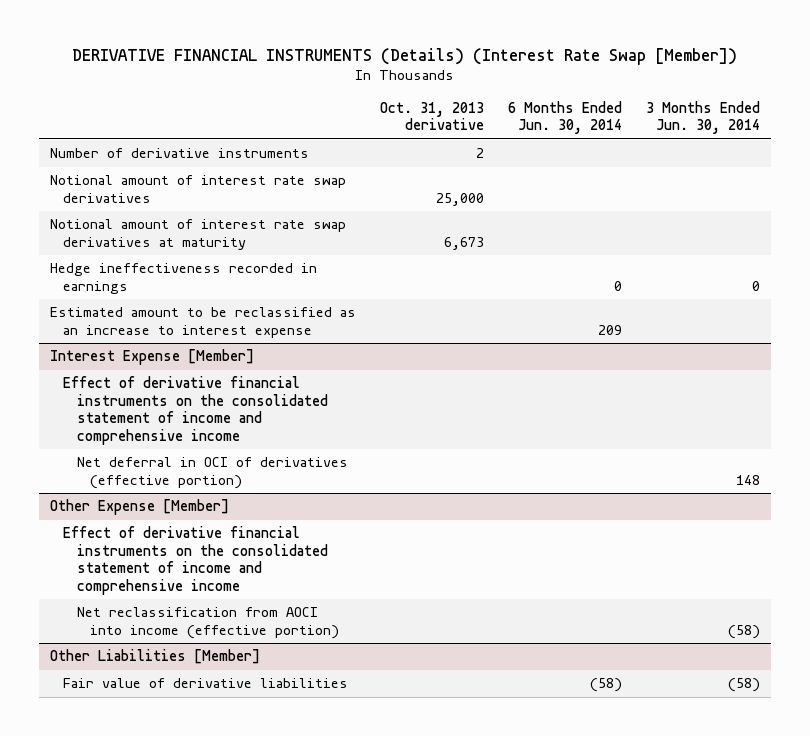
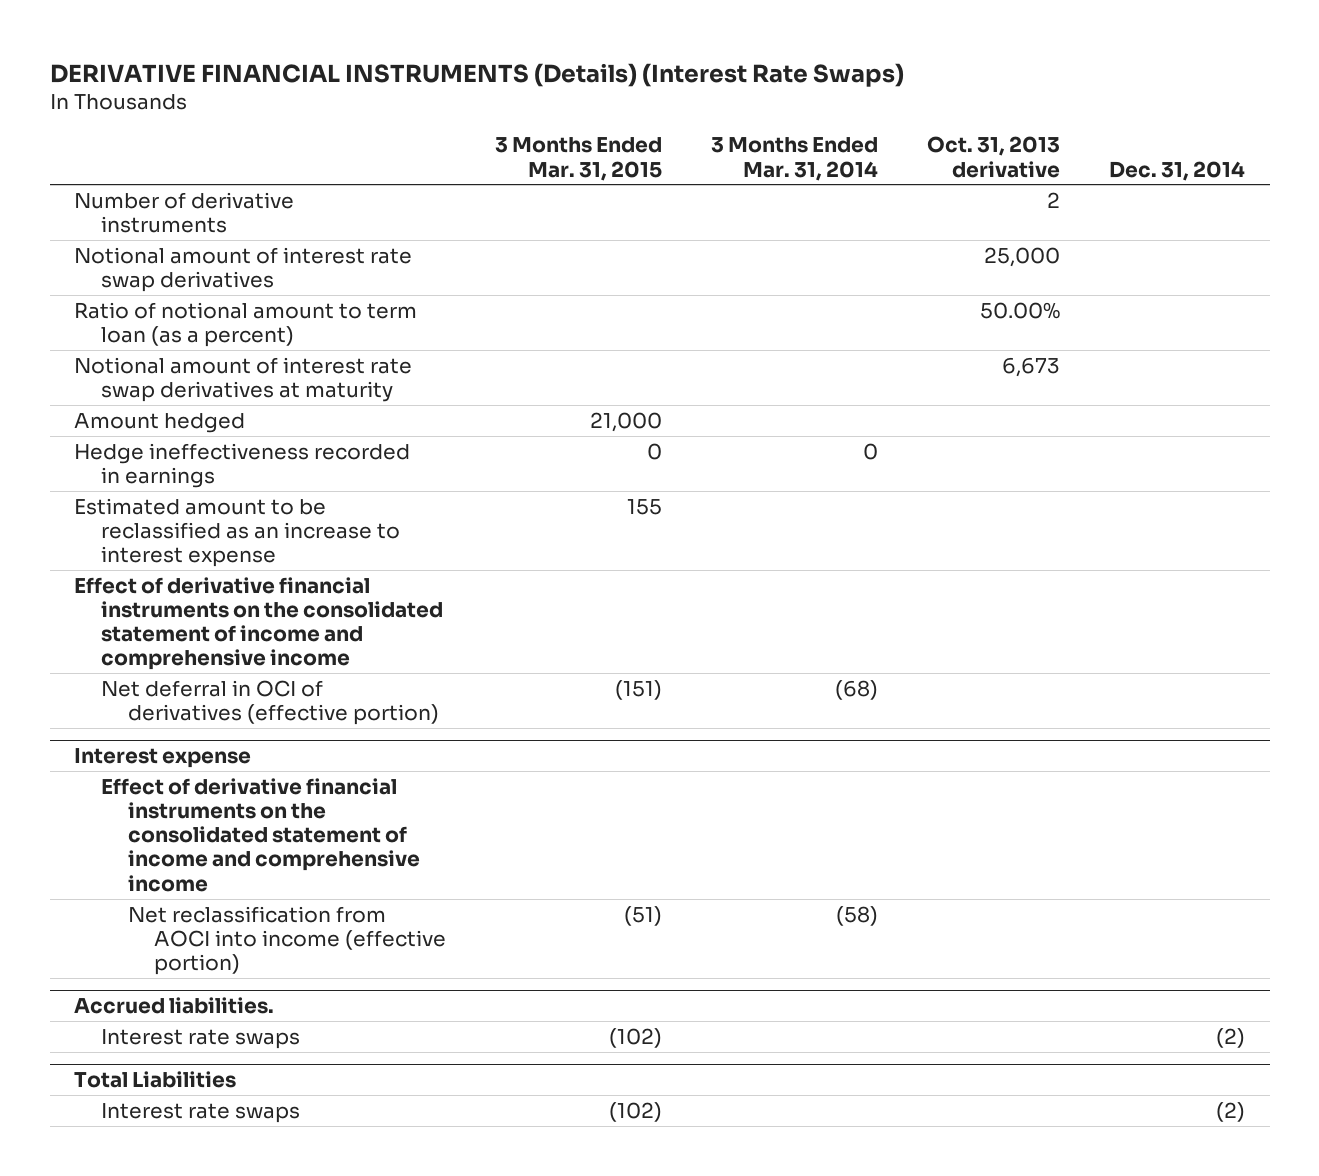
[71,47,737,65] DERIVATIVE FINANCIAL INSTRUMENTS (Details) (Interest Rate Swap [Member]) -> [49,62,904,87] DERIVATIVE FINANCIAL INSTRUMENTS (Details) (Interest Rate Swaps)
[507,100,622,135] 6 Months Ended Jun. 30, 2014 -> none
[645,100,760,135] 3 Months Ended Jun. 30, 2014 -> none
none -> [495,137,663,181] 3 Months Ended Mar. 31, 2015
none -> [711,137,879,181] 3 Months Ended Mar. 31, 2014
none -> [1109,160,1246,181] Dec. 31, 2014
none -> [74,301,418,347] Ratio of notional amount to term loan (as a percent)
none -> [74,412,246,433] Amount hedged
none -> [74,576,443,671] Effect of derivative financial instruments on the consolidated statement of income and comprehensive income
none -> [100,679,439,725] Net deferral in OCI of derivatives (effective portion)
[50,349,255,366] Interest Expense [Member] -> [74,747,252,768] Interest expense
[76,457,348,489] Net deferral in OCI of derivatives (effective portion) -> none
[50,499,230,516] Other Expense [Member] -> none
[63,526,328,595] Effect of derivative financial instruments on the consolidated statement of income and comprehensive income -> none
[76,607,339,639] Net reclassification from AOCI into income (effective portion) -> none
[50,649,261,665] Other Liabilities [Member] -> none
[63,678,349,689] Fair value of derivative liabilities -> none
none -> [127,905,447,976] Net reclassification from AOCI into income (effective portion)
none -> [74,996,275,1014] Accrued liabilities.
none -> [100,1028,300,1049] Interest rate swaps
none -> [74,1070,237,1088] Total Liabilities
none -> [100,1102,300,1123] Interest rate swaps

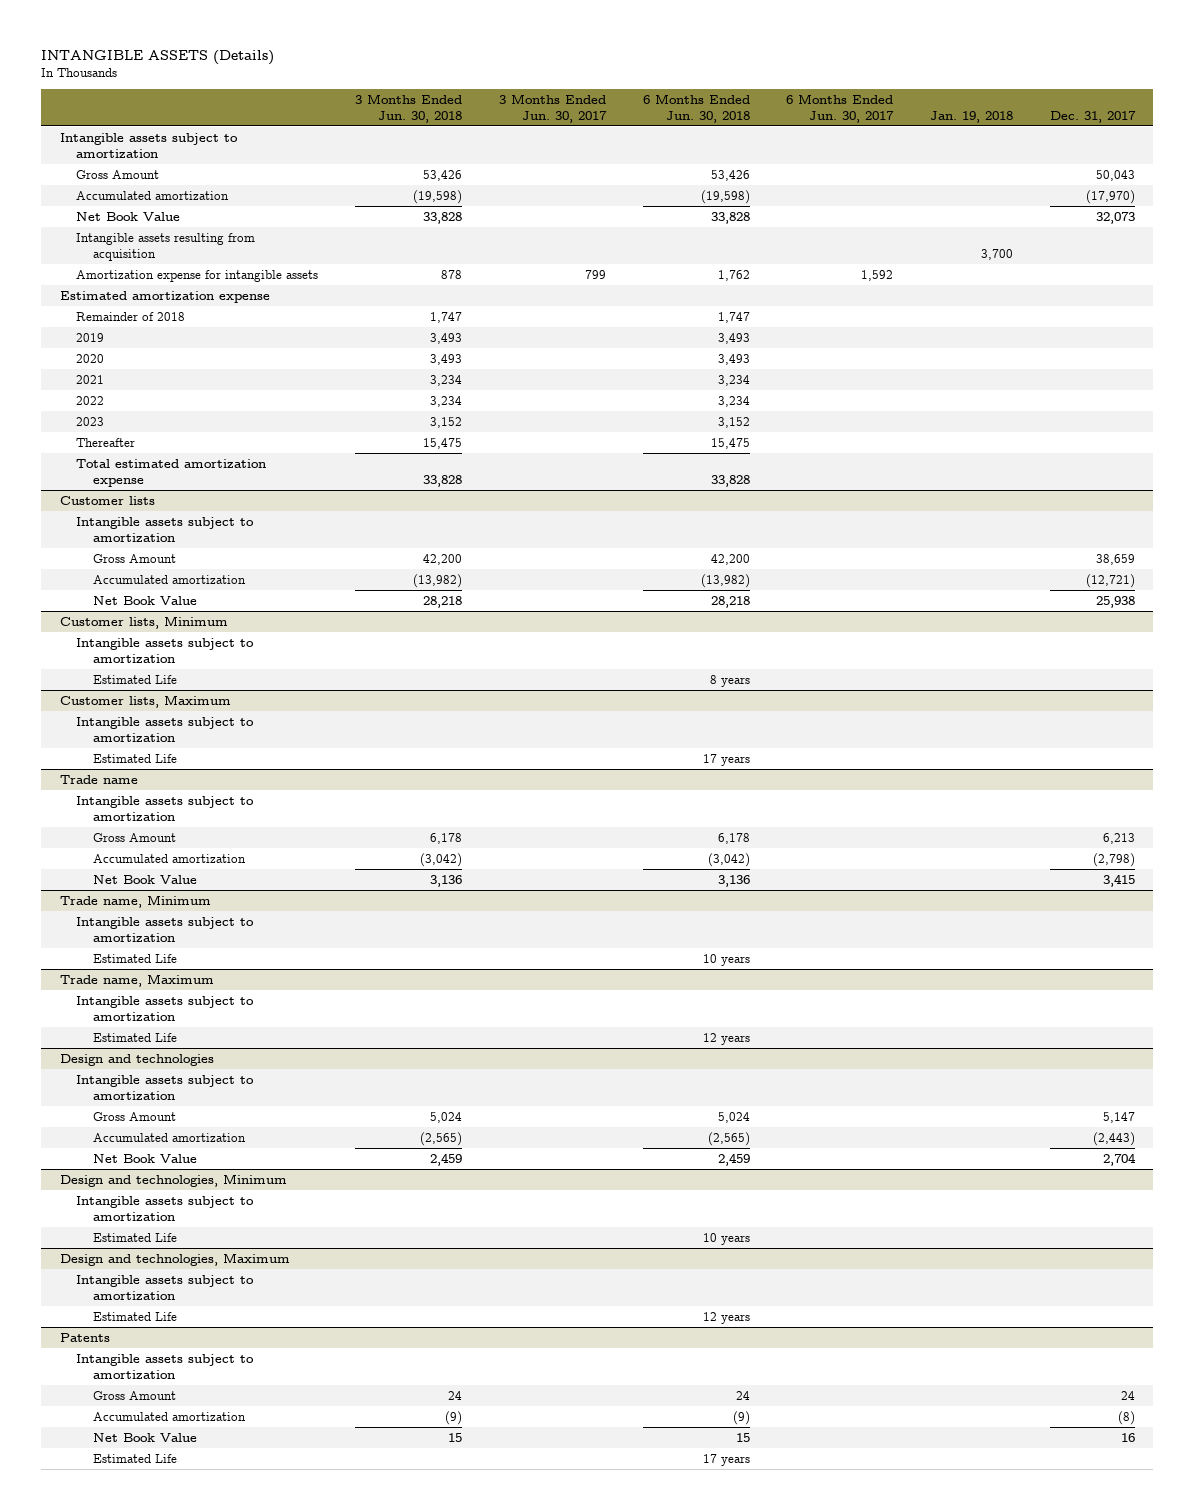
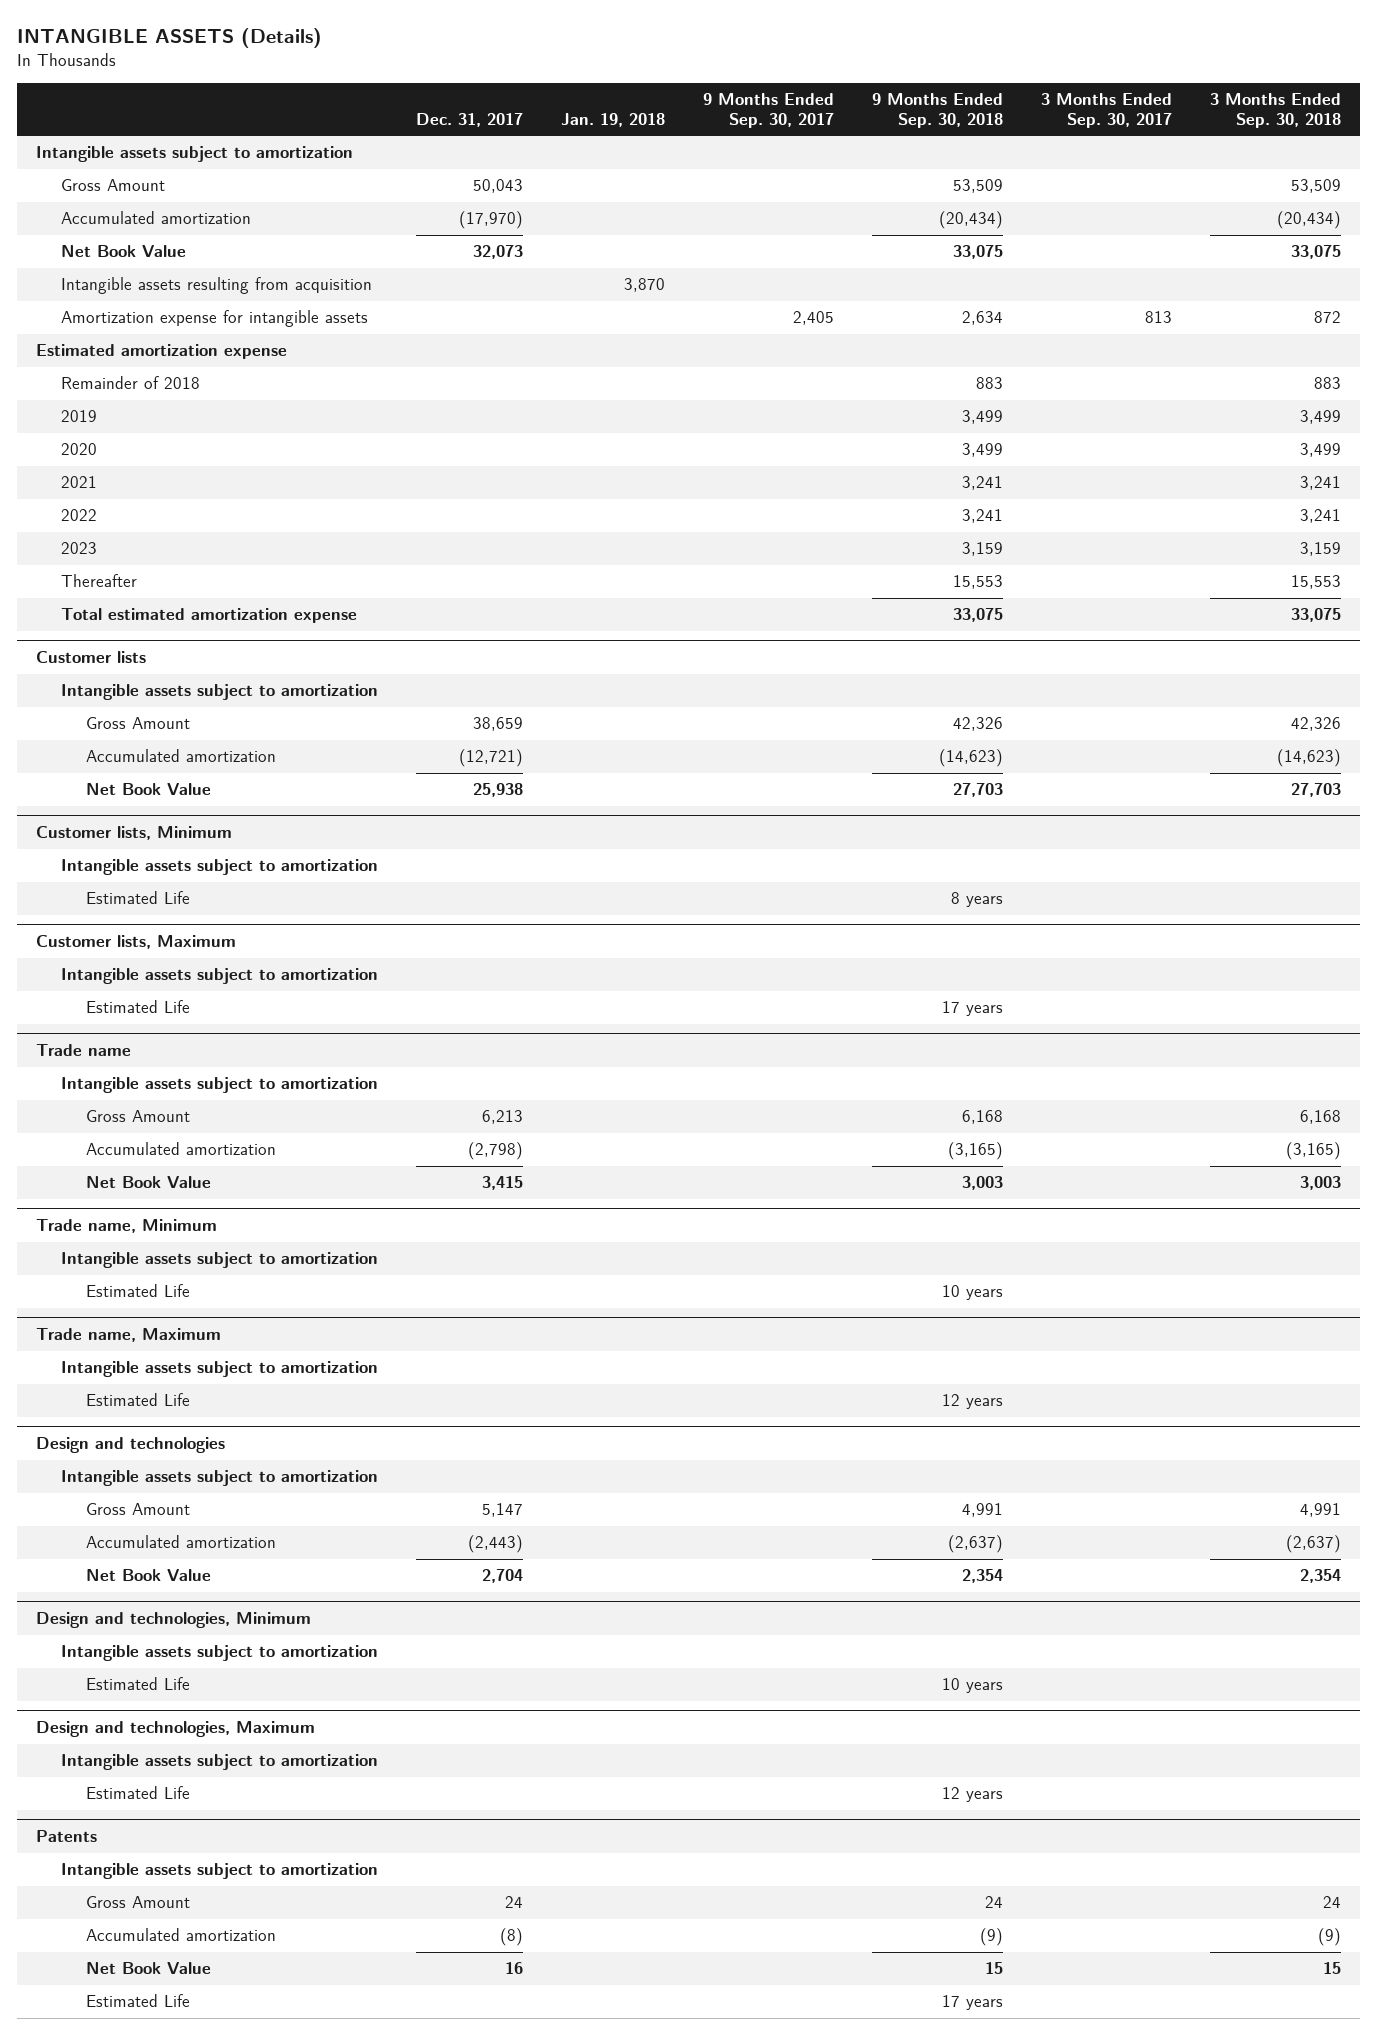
[355,93,463,123] 3 Months Ended Jun. 30, 2018 -> none
[498,93,607,123] 3 Months Ended Jun. 30, 2017 -> none
[642,93,750,123] 6 Months Ended Jun. 30, 2018 -> none
[786,93,895,123] 6 Months Ended Jun. 30, 2017 -> none
none -> [702,93,834,128] 9 Months Ended Sep. 30, 2017
none -> [871,93,1003,128] 9 Months Ended Sep. 30, 2018
none -> [1040,93,1172,128] 3 Months Ended Sep. 30, 2017
none -> [1209,93,1341,128] 3 Months Ended Sep. 30, 2018
[981,248,1014,260] 3,700 -> [623,278,665,293] 3,870

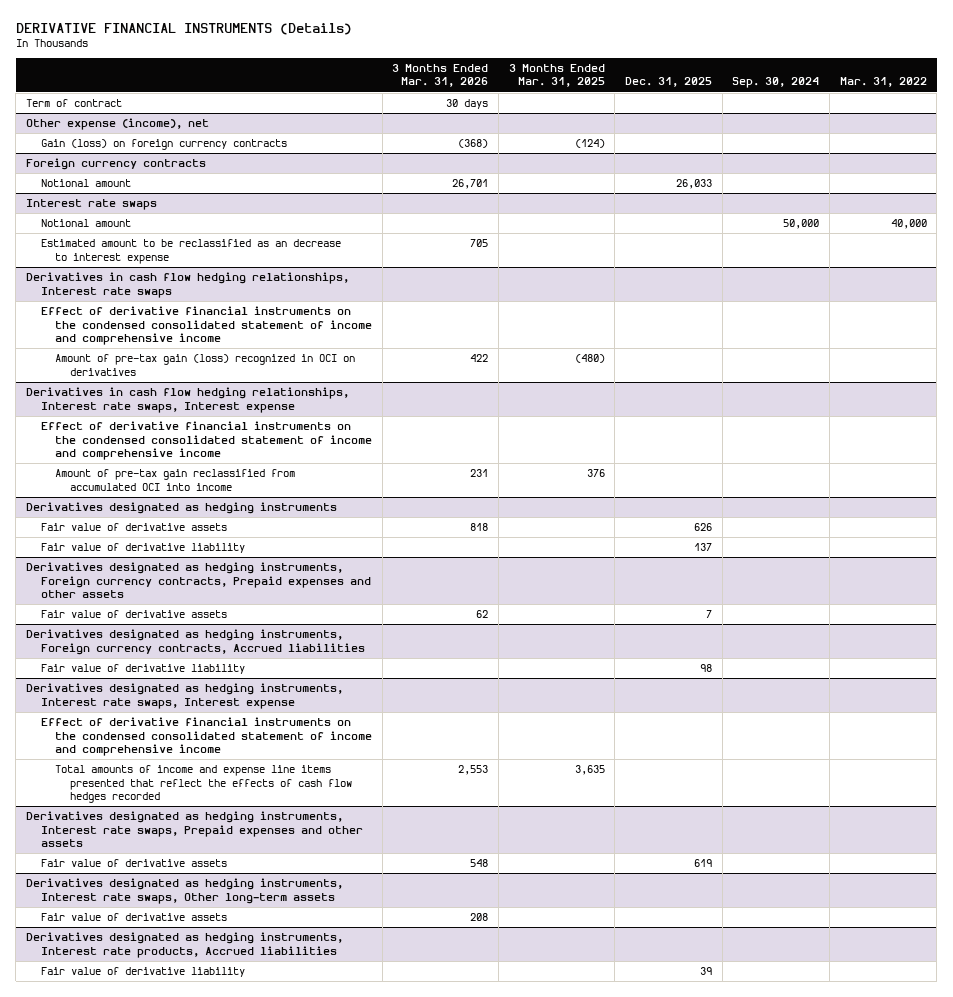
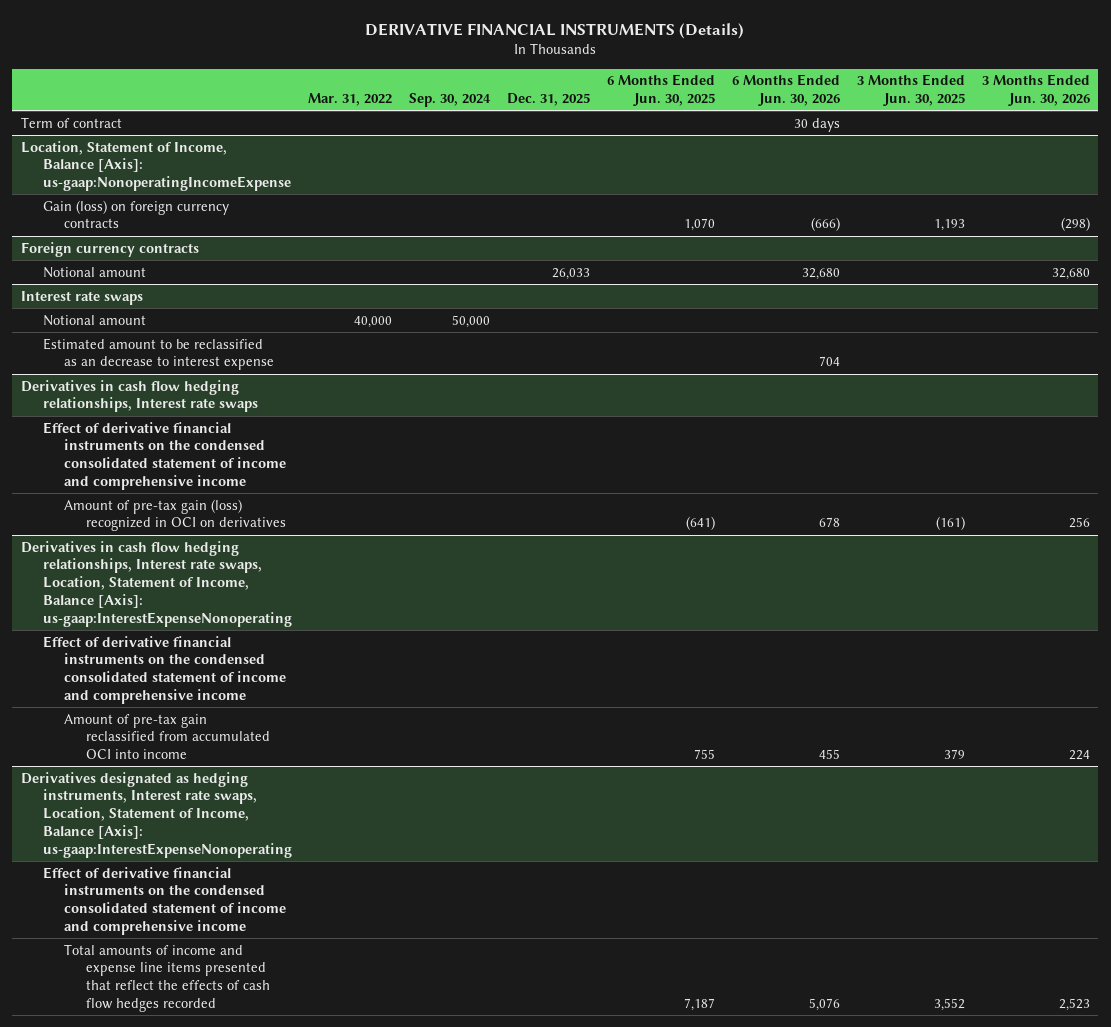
[392,64,489,88] 3 Months Ended Mar. 31, 2026 -> none
[508,64,605,88] 3 Months Ended Mar. 31, 2025 -> none
none -> [607,74,716,107] 6 Months Ended Jun. 30, 2025
none -> [732,74,841,107] 6 Months Ended Jun. 30, 2026
none -> [857,74,966,107] 3 Months Ended Jun. 30, 2025
none -> [981,74,1090,107] 3 Months Ended Jun. 30, 2026
[26,118,210,131] Other expense (income), net -> none
[40,139,287,151] Gain (loss) on foreign currency contracts -> none
none -> [20,140,291,192] Location, Statement of Income, Balance [Axis]: us-gaap:NonoperatingIncomeExpense
none -> [42,199,229,229] Gain (loss) on foreign currency contracts
[26,387,350,413] Derivatives in cash flow hedging relationships, Interest rate swaps, Interest expense -> none
[40,421,373,460] Effect of derivative financial instruments on the condensed consolidated statement of income and comprehensive income -> none
[55,469,296,491] Amount of pre-tax gain reclassified from accumulated OCI into income -> none
[40,523,227,532] Fair value of derivative assets -> none
[40,543,245,554] Fair value of derivative liability -> none
[26,562,371,598] Derivatives designated as hedging instruments, Foreign currency contracts, Prepaid expenses and other assets -> none
[40,610,227,619] Fair value of derivative assets -> none
[26,629,365,655] Derivatives designated as hedging instruments, Foreign currency contracts, Accrued liabilities -> none
[40,664,245,675] Fair value of derivative liability -> none
[26,683,344,709] Derivatives designated as hedging instruments, Interest rate swaps, Interest expense -> none
[40,717,373,756] Effect of derivative financial instruments on the condensed consolidated statement of income and comprehensive income -> none
[55,765,352,803] Total amounts of income and expense line items presented that reflect the effects of cash flow hedges recorded -> none
[26,811,363,847] Derivatives designated as hedging instruments, Interest rate swaps, Prepaid expenses and other assets -> none
[40,859,227,868] Fair value of derivative assets -> none
[26,878,344,904] Derivatives designated as hedging instruments, Interest rate swaps, Other long-term assets -> none
[40,913,227,922] Fair value of derivative assets -> none
[26,932,344,958] Derivatives designated as hedging instruments, Interest rate products, Accrued liabilities -> none
[40,967,245,978] Fair value of derivative liability -> none
none -> [20,540,292,627] Derivatives in cash flow hedging relationships, Interest rate swaps, Location, Statement of Income, Balance [Axis]: us-gaap:InterestExpenseNonoperating
none -> [42,635,287,705] Effect of derivative financial instruments on the condensed consolidated statement of income and comprehensive income
none -> [64,713,271,760] Amount of pre-tax gain reclassified from accumulated OCI into income
[26,502,338,515] Derivatives designated as hedging instruments -> [20,771,292,858] Derivatives designated as hedging instruments, Interest rate swaps, Location, Statement of Income, Balance [Axis]: us-gaap:InterestExpenseNonoperating
none -> [42,866,287,936] Effect of derivative financial instruments on the condensed consolidated statement of income and comprehensive income
none -> [64,943,271,1013] Total amounts of income and expense line items presented that reflect the effects of cash flow hedges recorded

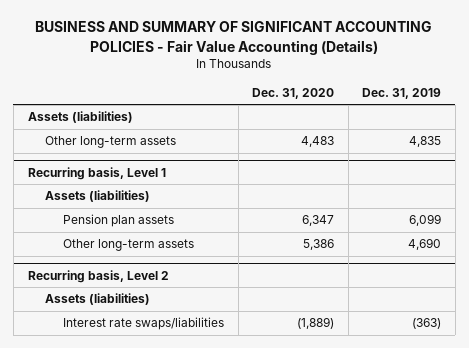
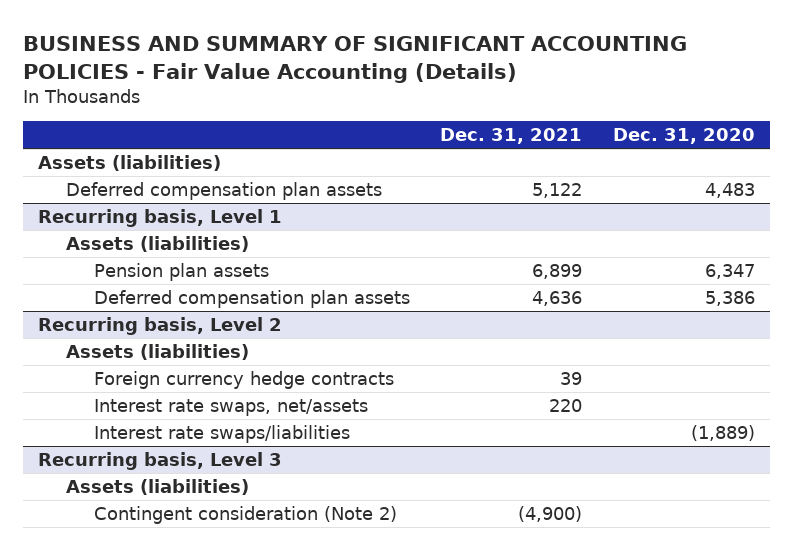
[362,87,442,99] Dec. 31, 2019 -> none
none -> [440,128,583,145] Dec. 31, 2021
[45,136,177,149] Other long-term assets -> [65,182,382,201] Deferred compensation plan assets
[63,239,195,252] Other long-term assets -> [94,290,411,309] Deferred compensation plan assets
none -> [94,371,395,390] Foreign currency hedge contracts
none -> [94,399,369,417] Interest rate swaps, net/assets
none -> [37,452,282,471] Recurring basis, Level 3
none -> [65,479,249,496] Assets (liabilities)
none -> [94,506,398,525] Contingent consideration (Note 2)

